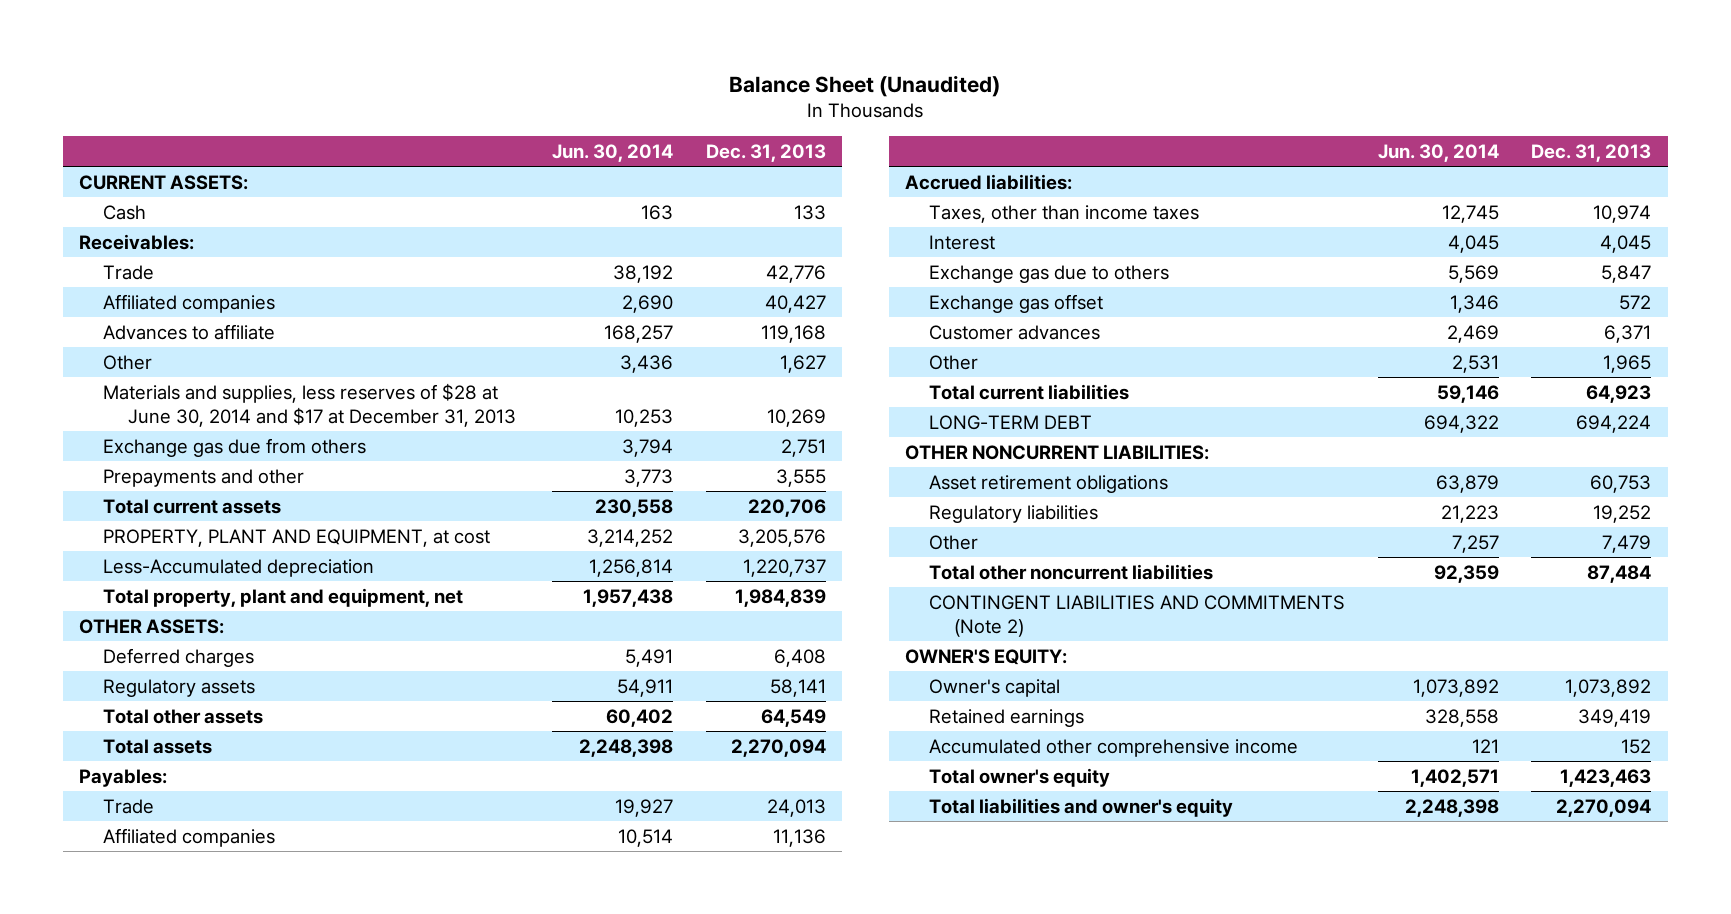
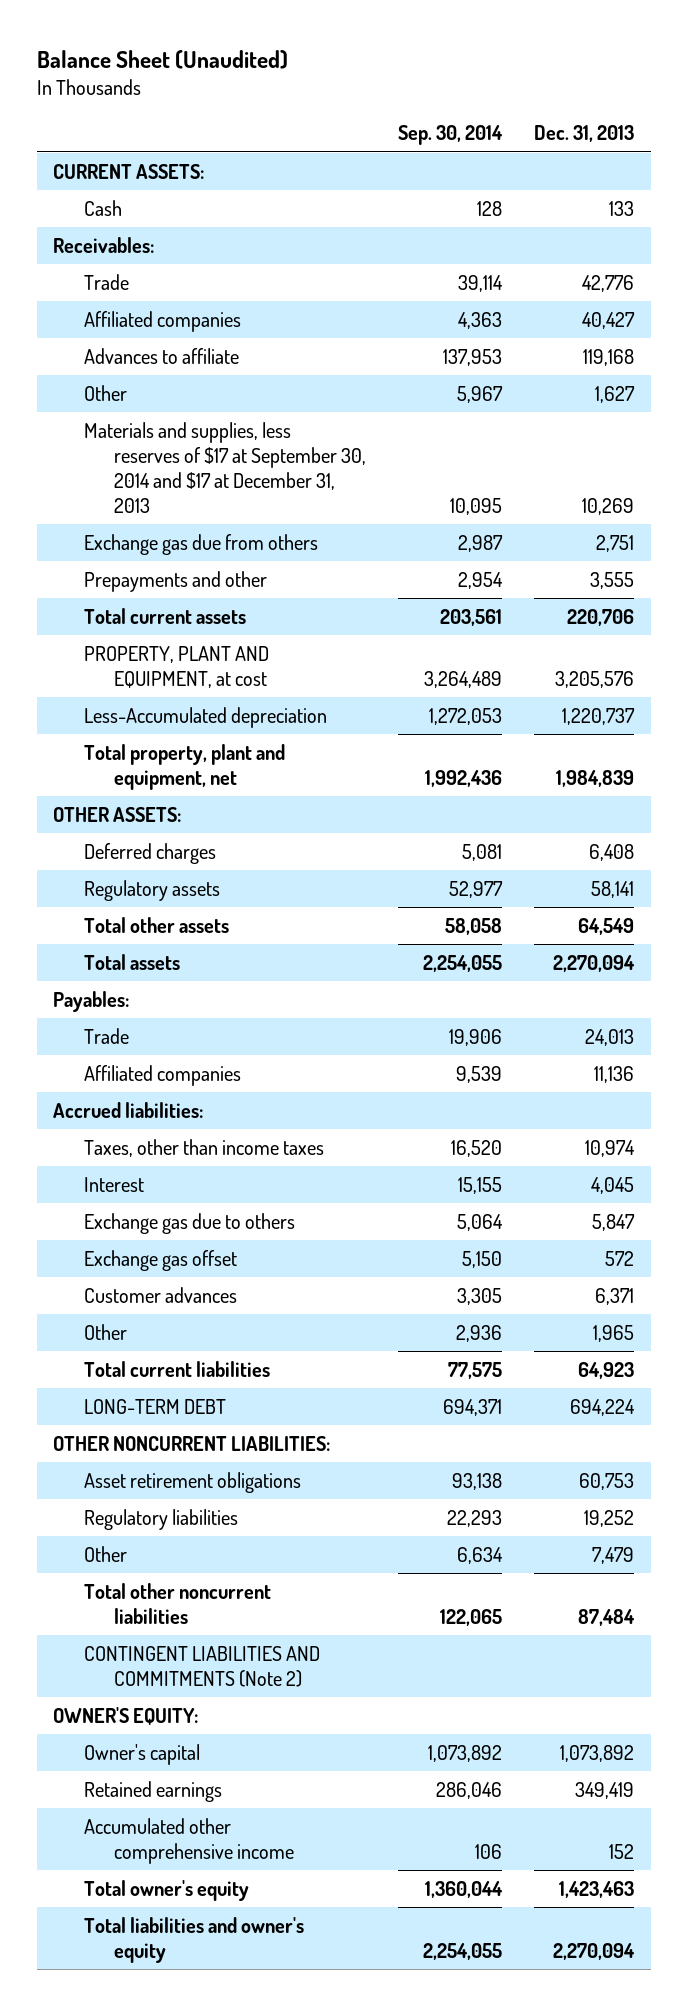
[552,143,674,162] Jun. 30, 2014 -> none
none -> [398,125,504,146] Sep. 30, 2014
[103,382,516,427] Materials and supplies, less reserves of $28 at June 30, 2014 and $17 at December 31, 2013 -> [83,421,366,513] Materials and supplies, less reserves of $17 at September 30, 2014 and $17 at December 31, 2013

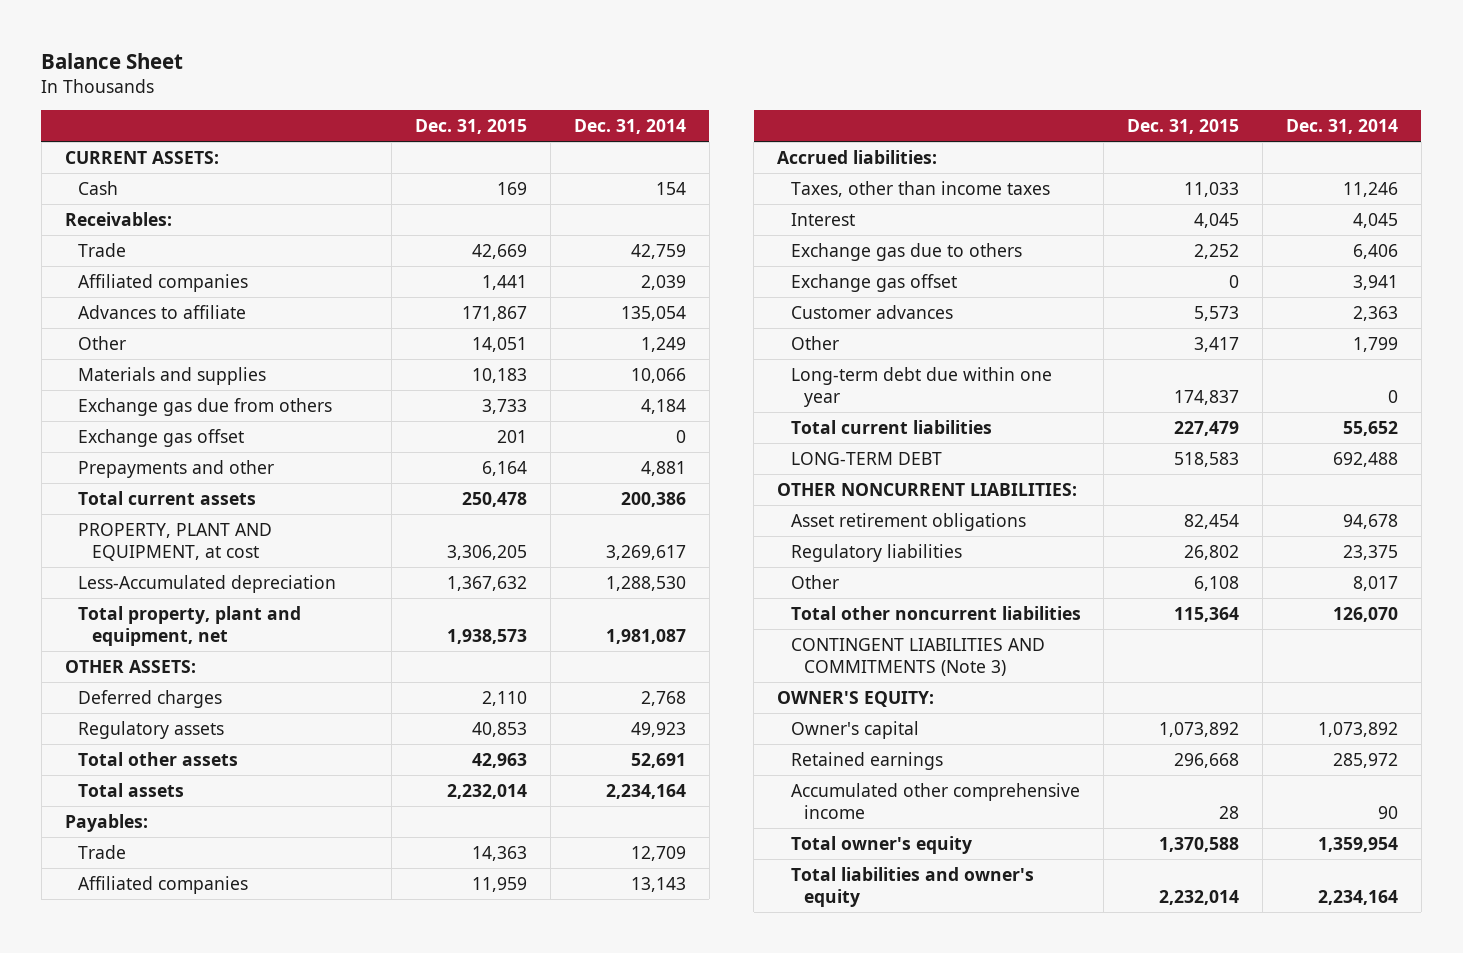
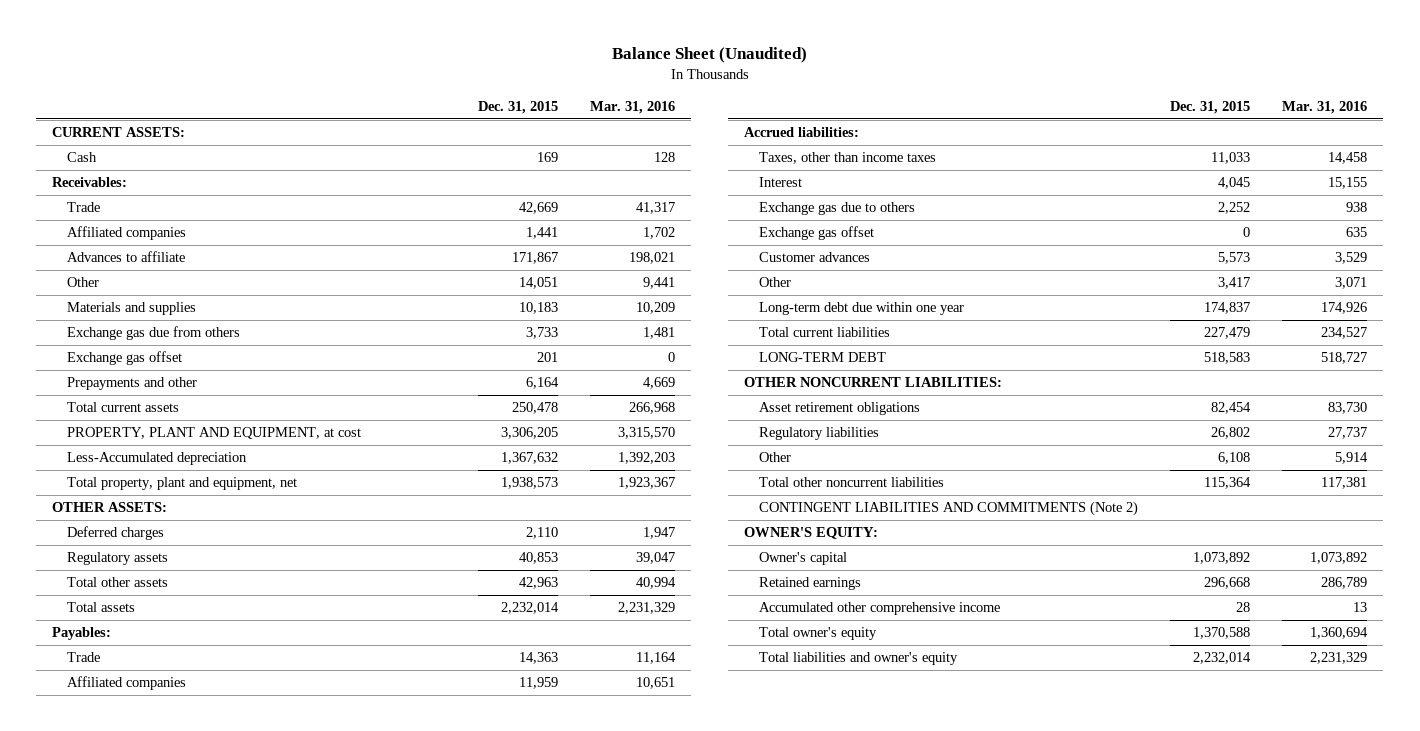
[41,52,184,69] Balance Sheet -> [611,47,807,64] Balance Sheet (Unaudited)
[573,119,686,135] Dec. 31, 2014 -> none
none -> [590,101,676,115] Mar. 31, 2016
[790,637,1045,676] CONTINGENT LIABILITIES AND COMMITMENTS (Note 3) -> [758,501,1138,517] CONTINGENT LIABILITIES AND COMMITMENTS (Note 2)

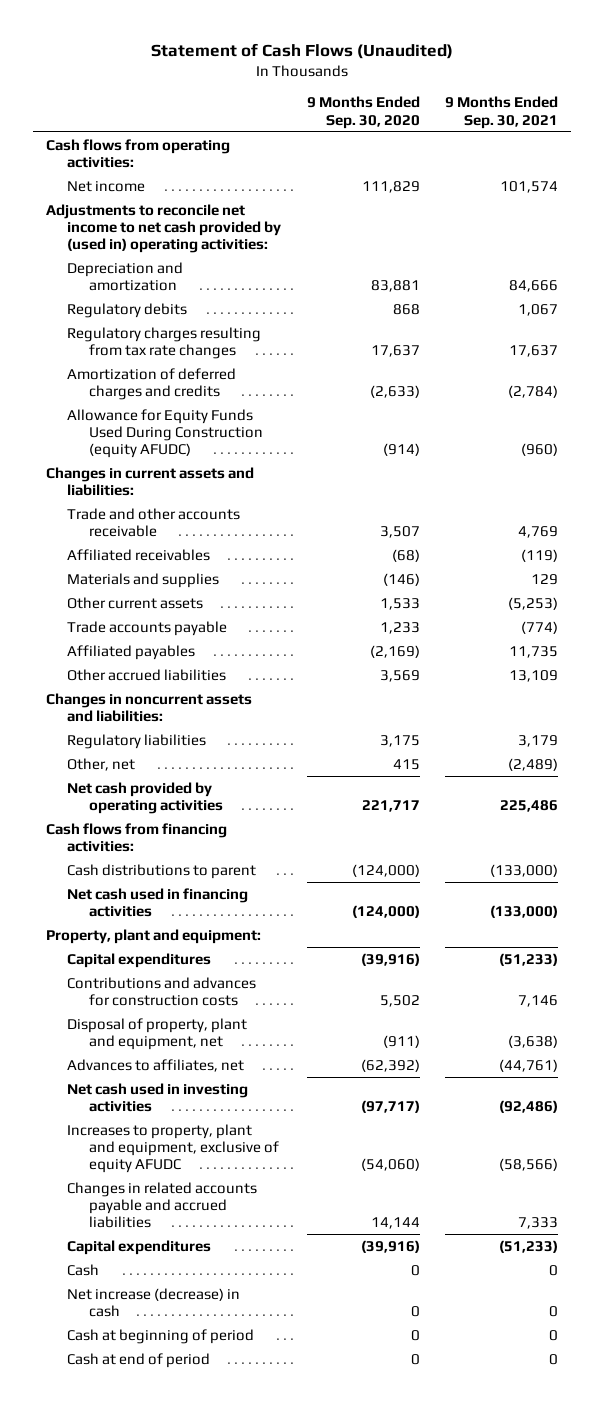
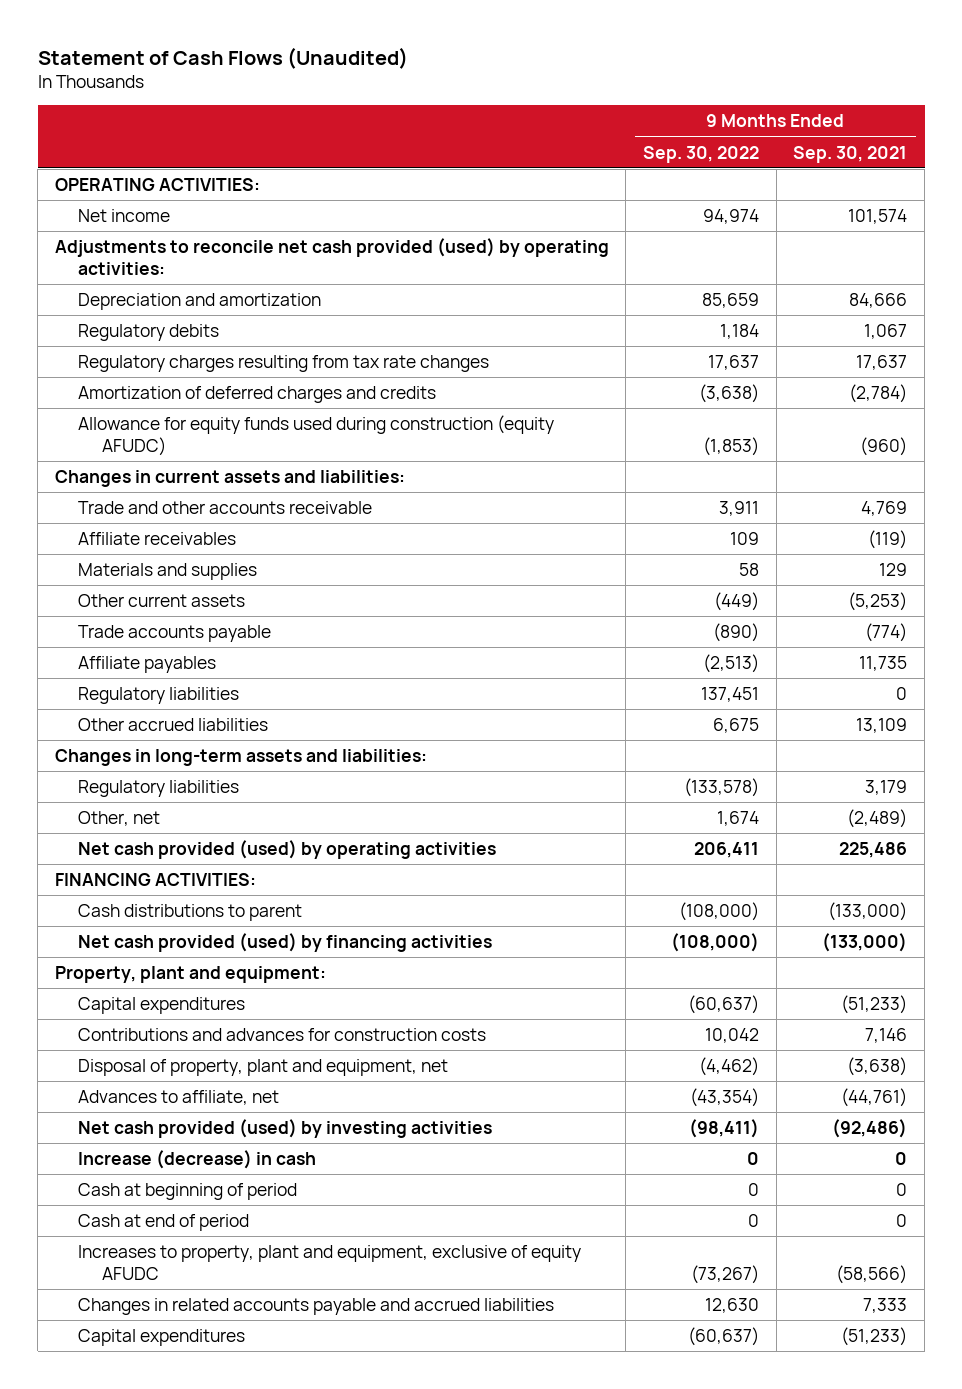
[306,96,420,129] 9 Months Ended Sep. 30, 2020 -> none
none -> [643,145,760,163] Sep. 30, 2022
[45,138,230,168] Cash flows from operating activities: -> [54,177,260,191] OPERATING ACTIVITIES:
[45,203,282,253] Adjustments to reconcile net income to net cash provided by (used in) operating activities: -> [54,237,609,275] Adjustments to reconcile net cash provided (used) by operating activities:
[67,408,263,458] Allowance for Equity Funds Used During Construction (equity AFUDC) -> [78,414,555,456] Allowance for equity funds used during construction (equity AFUDC)
[67,548,211,561] Affiliated receivables -> [78,531,237,545] Affiliate receivables
[67,644,196,660] Affiliated payables -> [78,655,217,673] Affiliate payables
none -> [78,686,240,704] Regulatory liabilities
[45,692,252,722] Changes in noncurrent assets and liabilities: -> [54,748,427,766] Changes in long-term assets and liabilities:
[67,781,223,814] Net cash provided by operating activities -> [78,839,497,859] Net cash provided (used) by operating activities
[45,822,227,852] Cash flows from financing activities: -> [54,872,256,886] FINANCING ACTIVITIES:
[67,887,249,917] Net cash used in financing activities -> [78,932,493,952] Net cash provided (used) by financing activities
[67,1058,245,1072] Advances to affiliates, net -> [78,1089,280,1105] Advances to affiliate, net
[67,1082,249,1112] Net cash used in investing activities -> [78,1118,493,1138] Net cash provided (used) by investing activities
none -> [78,1149,317,1169] Increase (decrease) in cash
[67,1328,255,1344] Cash at beginning of period -> [78,1182,298,1200] Cash at beginning of period
[67,1352,211,1368] Cash at end of period -> [78,1213,250,1231] Cash at end of period
[67,1263,100,1276] Cash -> none
[67,1287,241,1317] Net increase (decrease) in cash -> none

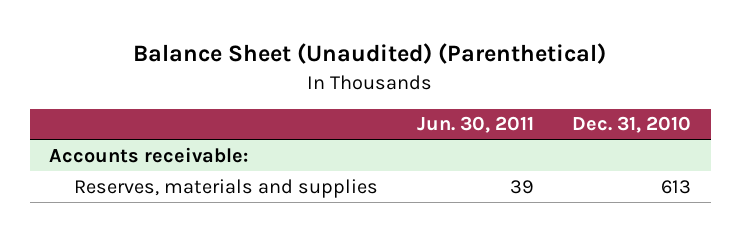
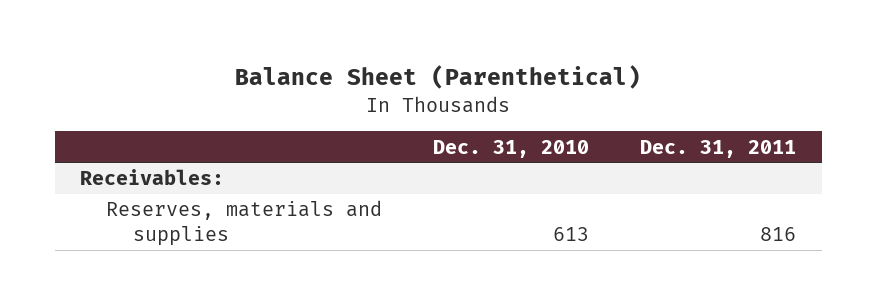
[133,43,607,65] Balance Sheet (Unaudited) (Parenthetical) -> [235,65,642,90] Balance Sheet (Parenthetical)
[416,116,534,134] Jun. 30, 2011 -> none
none -> [640,139,797,158] Dec. 31, 2011
[49,146,249,163] Accounts receivable: -> [80,169,225,186] Receivables:

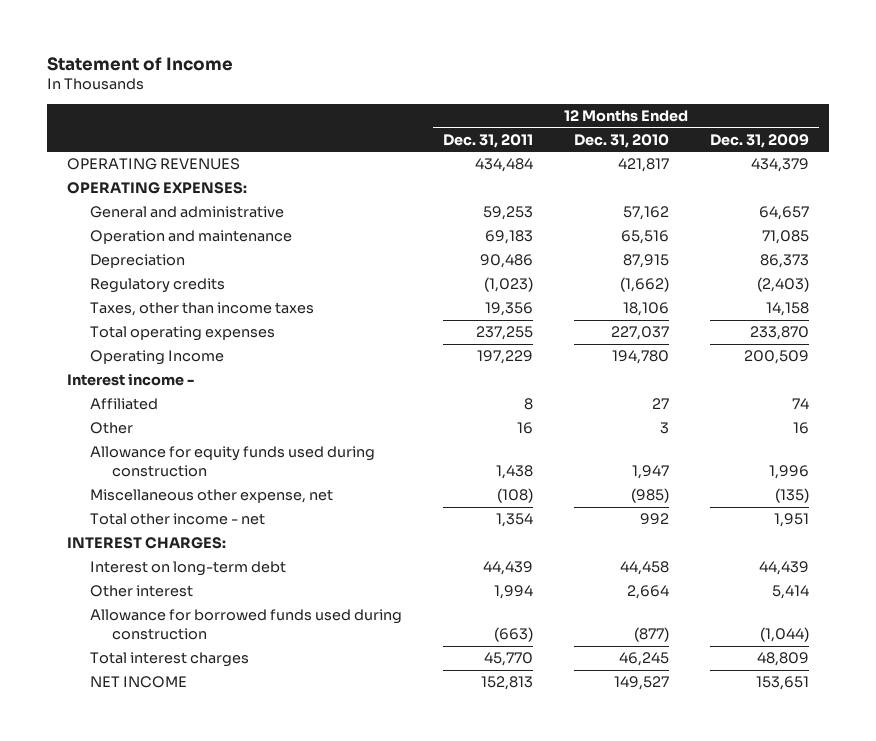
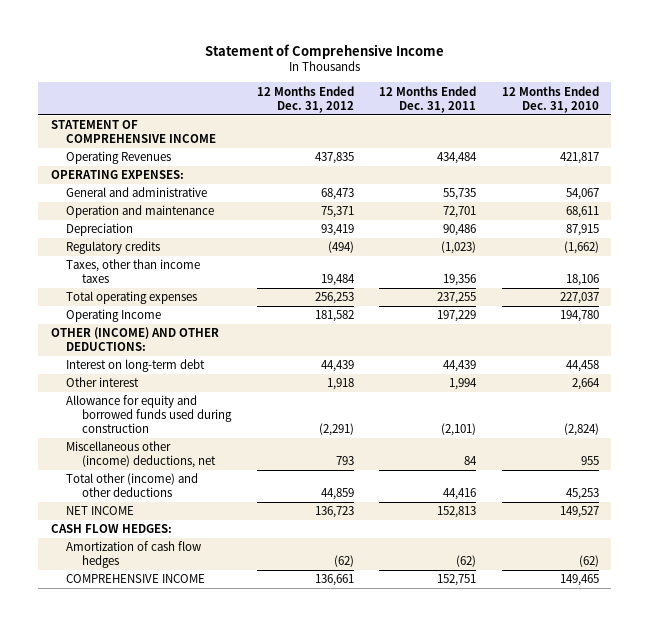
[46,56,233,71] Statement of Income -> [204,43,444,59] Statement of Comprehensive Income
[709,133,809,148] Dec. 31, 2009 -> none
none -> [256,85,354,113] 12 Months Ended Dec. 31, 2012
none -> [50,120,217,144] STATEMENT OF COMPREHENSIVE INCOME
[67,158,241,171] OPERATING REVENUES -> [66,151,172,165] Operating Revenues
[482,206,533,221] 59,253 -> [443,188,477,201] 55,735
[622,206,669,221] 57,162 -> [565,188,599,201] 54,067
[484,230,533,245] 69,183 -> [443,206,477,219] 72,701
[620,230,669,245] 65,516 -> [565,206,599,219] 68,611
[67,373,195,387] Interest income - -> none
[89,398,158,411] Affiliated -> none
[89,422,133,435] Other -> none
[89,446,375,478] Allowance for equity funds used during construction -> none
[89,489,333,504] Miscellaneous other expense, net -> none
[89,513,265,526] Total other income - net -> none
[67,537,227,550] INTEREST CHARGES: -> none
none -> [50,327,219,352] OTHER (INCOME) AND OTHER DEDUCTIONS:
[89,652,249,668] Total interest charges -> none
[89,609,402,641] Allowance for borrowed funds used during construction -> [66,395,233,434] Allowance for equity and borrowed funds used during construction
[493,627,533,643] (663) -> [441,423,477,437] (2,101)
[633,627,669,643] (877) -> [563,423,599,437] (2,824)
none -> [66,441,217,469] Miscellaneous other (income) deductions, net
none -> [66,473,199,498] Total other (income) and other deductions
none -> [50,524,172,534] CASH FLOW HEDGES:
none -> [66,541,202,569] Amortization of cash flow hedges
none -> [66,574,206,584] COMPREHENSIVE INCOME

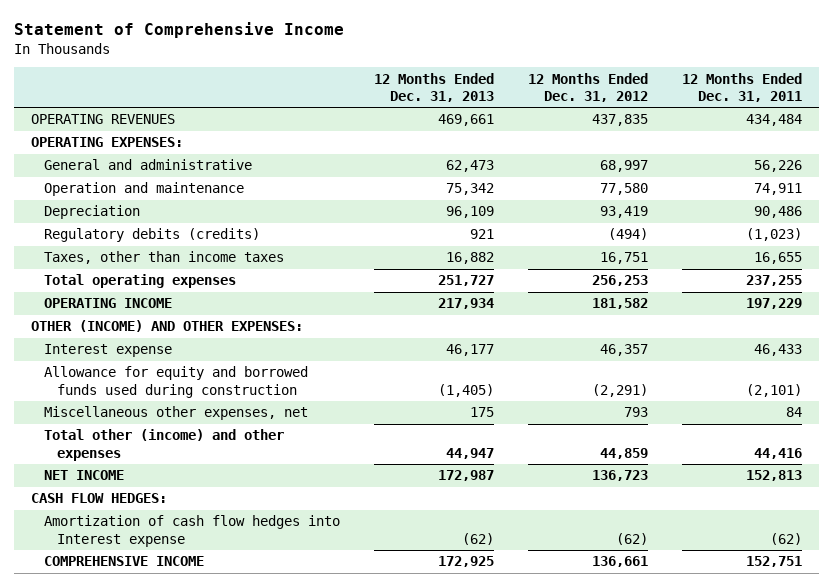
[501,85,599,113] 12 Months Ended Dec. 31, 2010 -> none
none -> [374,72,495,103] 12 Months Ended Dec. 31, 2013
[50,120,217,144] STATEMENT OF COMPREHENSIVE INCOME -> none
[66,151,172,165] Operating Revenues -> [30,114,175,125] OPERATING REVENUES
[320,188,354,201] 68,473 -> [599,160,648,173] 68,997
[443,188,477,201] 55,735 -> [753,160,802,173] 56,226
[320,206,354,219] 75,371 -> [599,183,648,196] 77,580
[443,206,477,219] 72,701 -> [753,183,802,196] 74,911
[66,241,161,255] Regulatory credits -> [44,228,261,243] Regulatory debits (credits)
[320,274,355,287] 19,484 -> [599,252,648,265] 16,751
[443,274,477,287] 19,356 -> [753,252,802,265] 16,655
[66,359,206,373] Interest on long-term debt -> none
[66,377,140,388] Other interest -> none
[66,309,162,323] Operating Income -> [44,298,173,309] OPERATING INCOME
[50,327,219,352] OTHER (INCOME) AND OTHER DEDUCTIONS: -> [30,320,303,333] OTHER (INCOME) AND OTHER EXPENSES:
none -> [44,344,173,358] Interest expense
[66,441,217,469] Miscellaneous other (income) deductions, net -> [44,406,309,421] Miscellaneous other expenses, net
[66,473,199,498] Total other (income) and other deductions -> [44,429,285,461] Total other (income) and other expenses
[66,541,202,569] Amortization of cash flow hedges -> [44,515,341,547] Amortization of cash flow hedges into Interest expense

